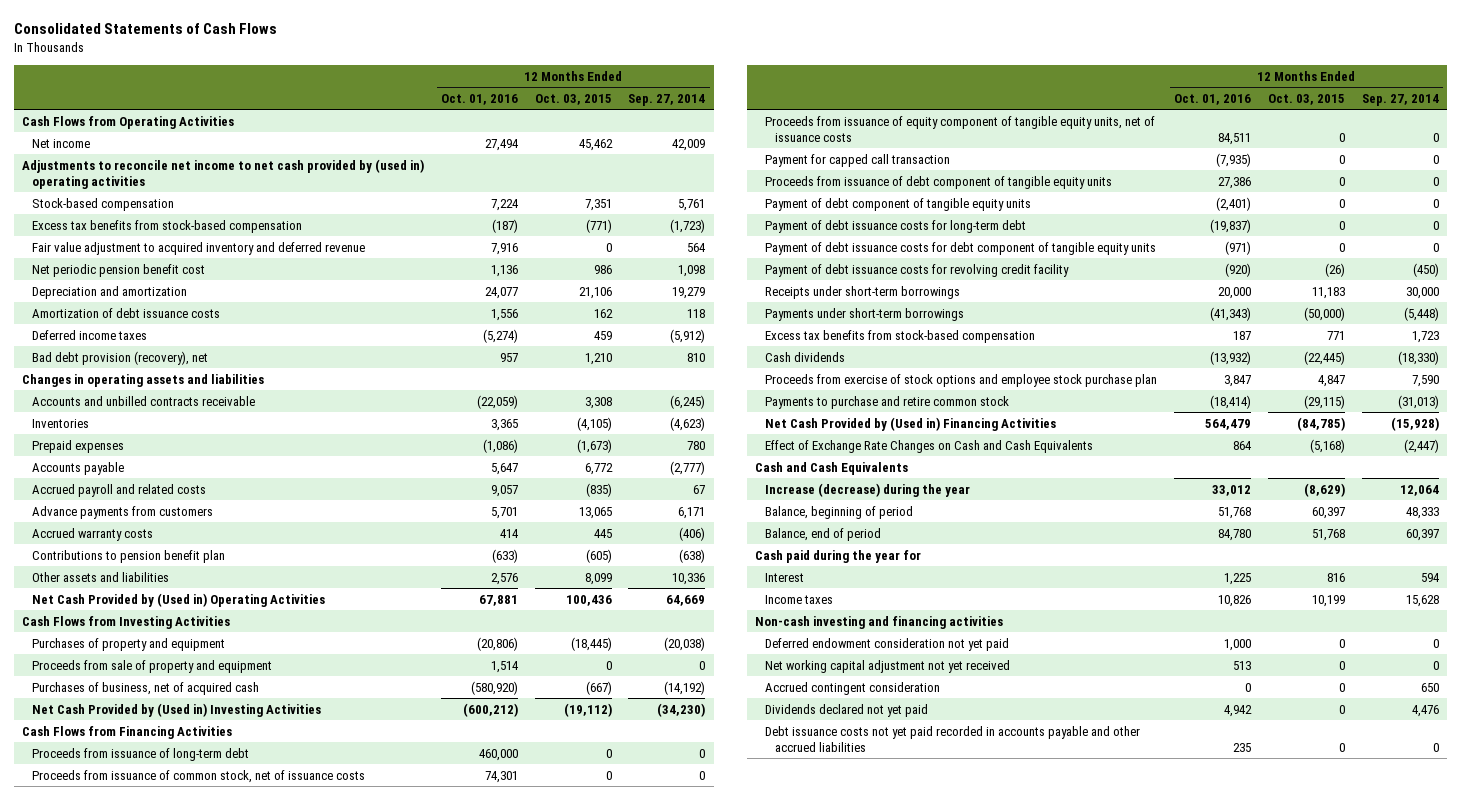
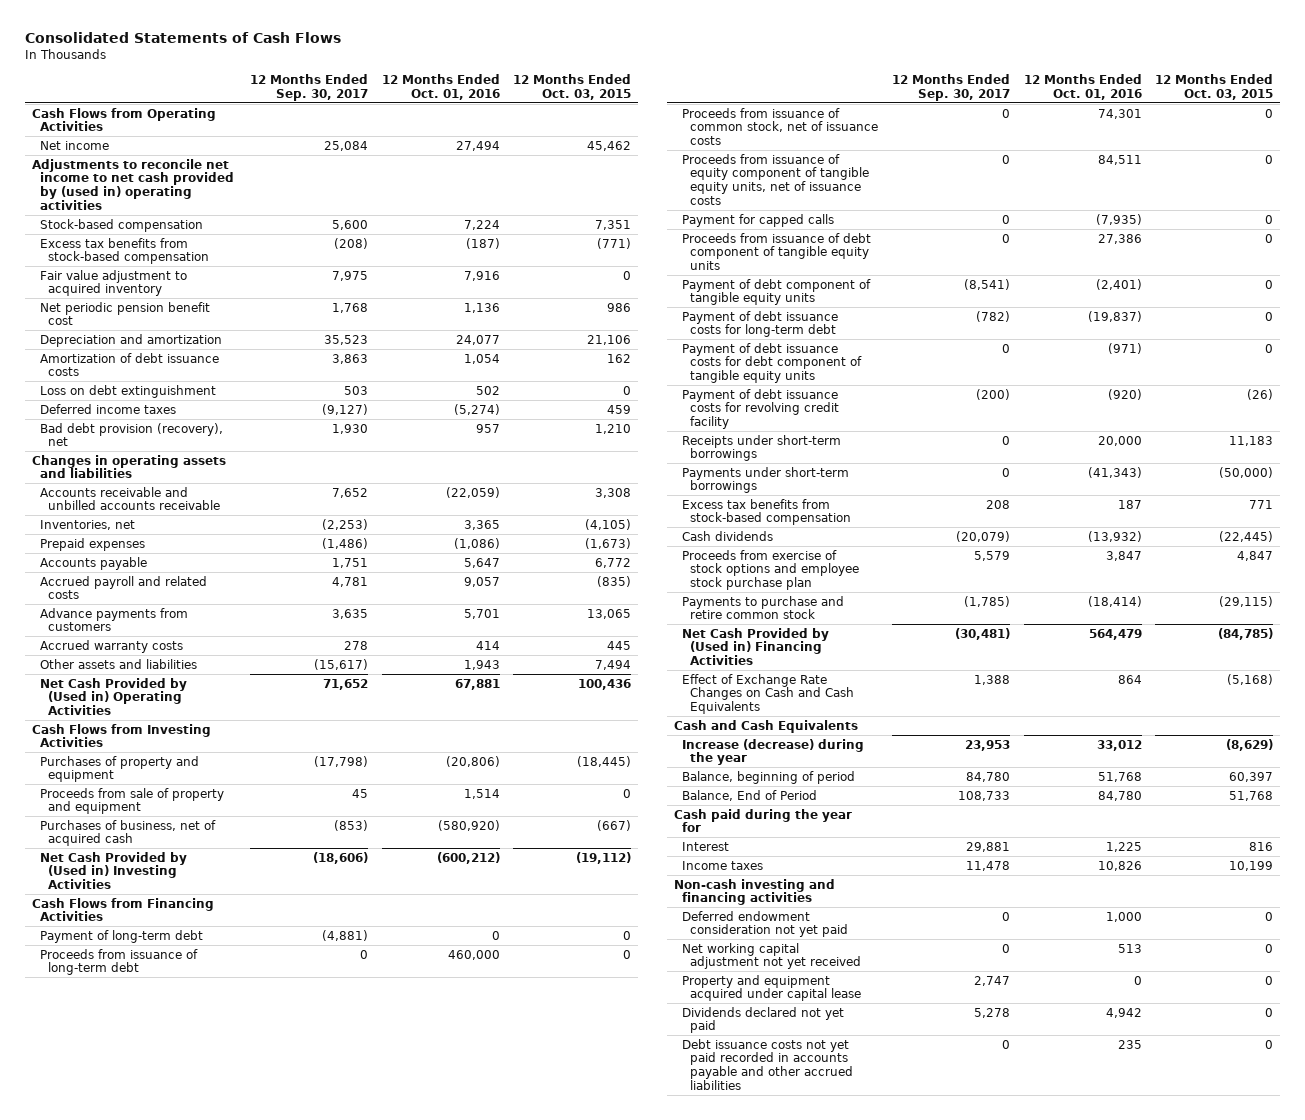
[628,93,706,106] Sep. 27, 2014 -> none
none -> [250,73,369,101] 12 Months Ended Sep. 30, 2017
[31,241,365,255] Fair value adjustment to acquired inventory and deferred revenue -> [40,269,188,297] Fair value adjustment to acquired inventory
[490,308,518,321] 1,556 -> [463,353,500,364] 1,054
none -> [40,384,217,398] Loss on debt extinguishment
[31,395,255,406] Accounts and unbilled contracts receivable -> [40,486,221,511] Accounts receivable and unbilled accounts receivable
[31,418,89,428] Inventories -> [40,519,136,530] Inventories, net
[31,549,225,563] Contributions to pension benefit plan -> none
[490,572,518,585] 2,576 -> [463,659,500,670] 1,943
[584,572,612,585] 8,099 -> [595,659,632,670] 7,494
none -> [40,929,204,943] Payment of long-term debt
[765,153,951,167] Payment for capped call transaction -> [682,213,835,227] Payment for capped calls
[765,527,882,541] Balance, end of period -> [682,789,818,801] Balance, End of Period
[765,681,941,695] Accrued contingent consideration -> none
none -> [682,974,862,1002] Property and equipment acquired under capital lease

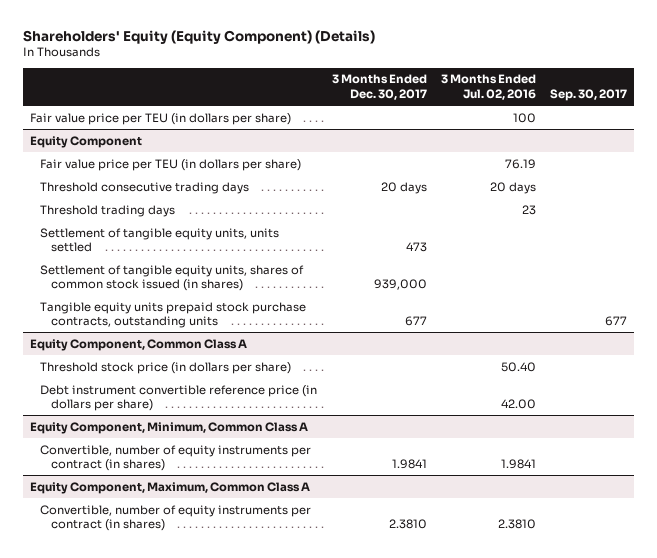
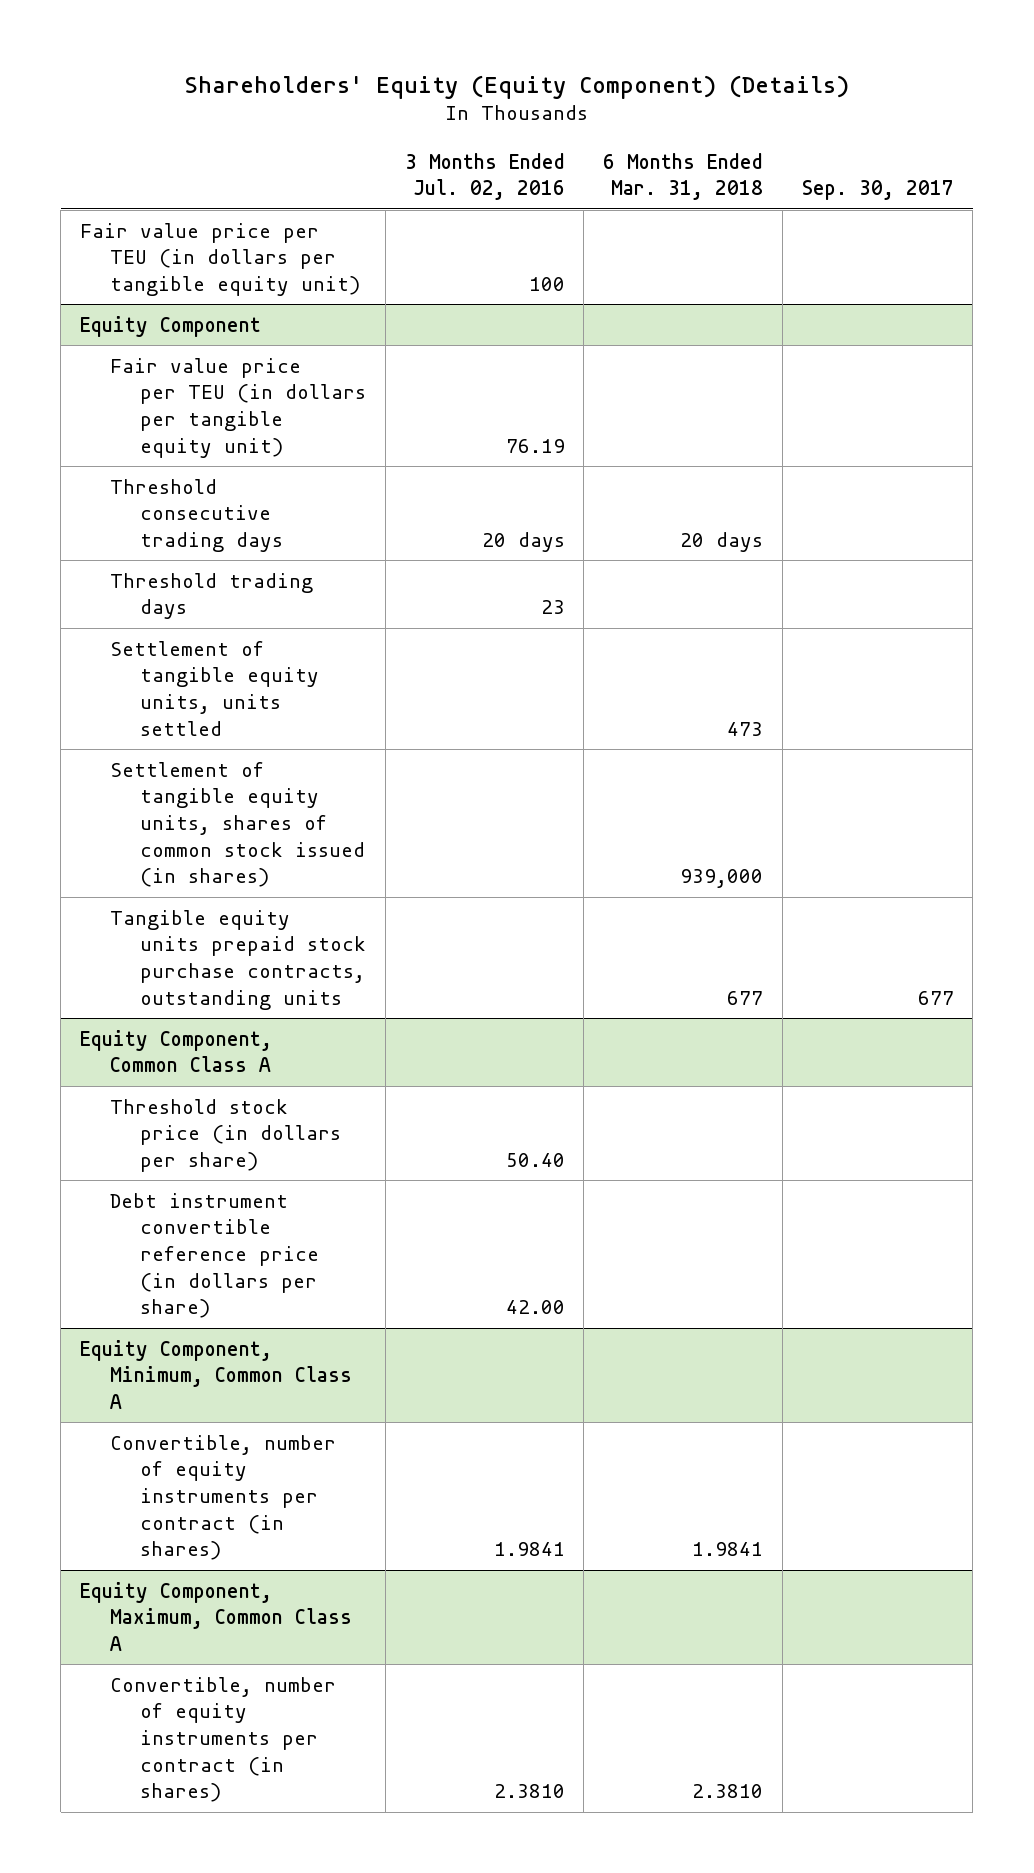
[331,74,427,100] 3 Months Ended Dec. 30, 2017 -> none
none -> [603,152,764,201] 6 Months Ended Mar. 31, 2018
[29,112,291,125] Fair value price per TEU (in dollars per share) -> [80,222,361,296] Fair value price per TEU (in dollars per tangible equity unit)
[40,158,302,171] Fair value price per TEU (in dollars per share) -> [110,357,367,458] Fair value price per TEU (in dollars per tangible equity unit)

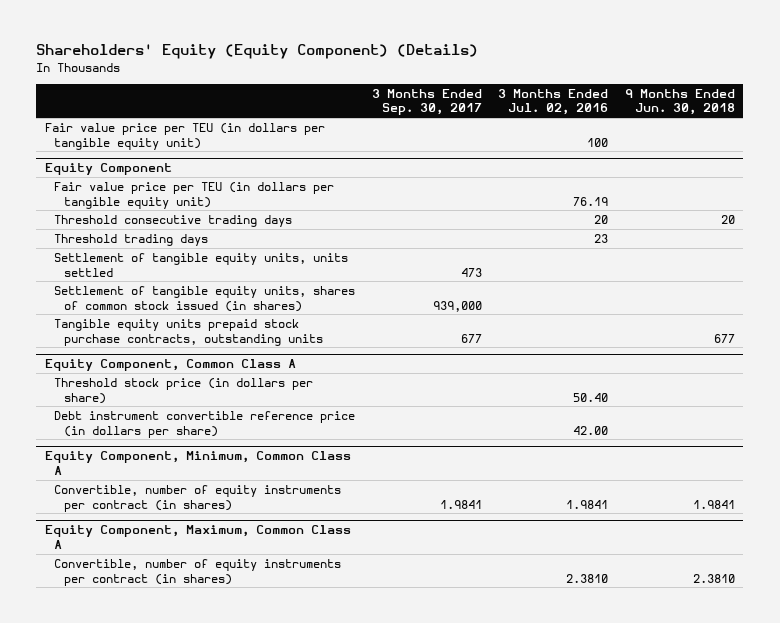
[603,152,764,201] 6 Months Ended Mar. 31, 2018 -> none
[801,180,954,201] Sep. 30, 2017 -> none
none -> [371,88,482,116] 3 Months Ended Sep. 30, 2017
none -> [625,88,736,116] 9 Months Ended Jun. 30, 2018
[481,531,565,552] 20 days -> [594,214,609,224] 20

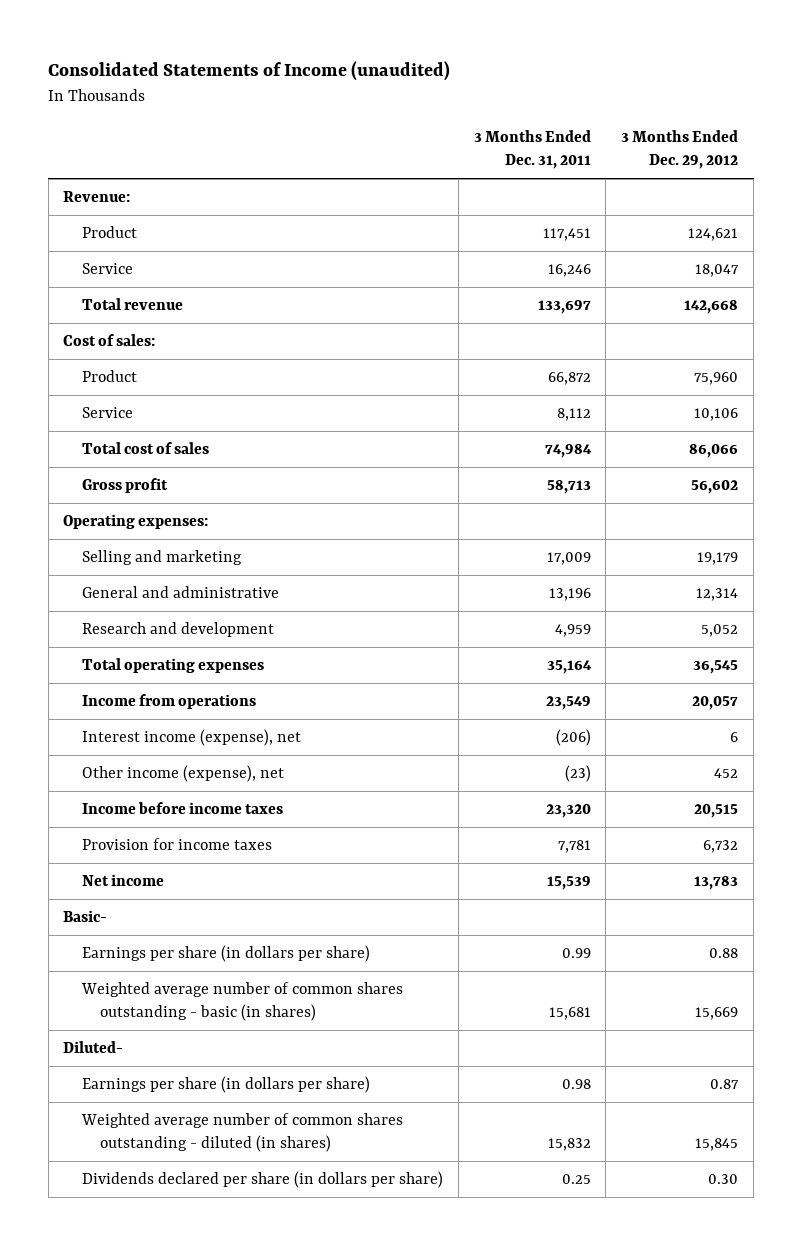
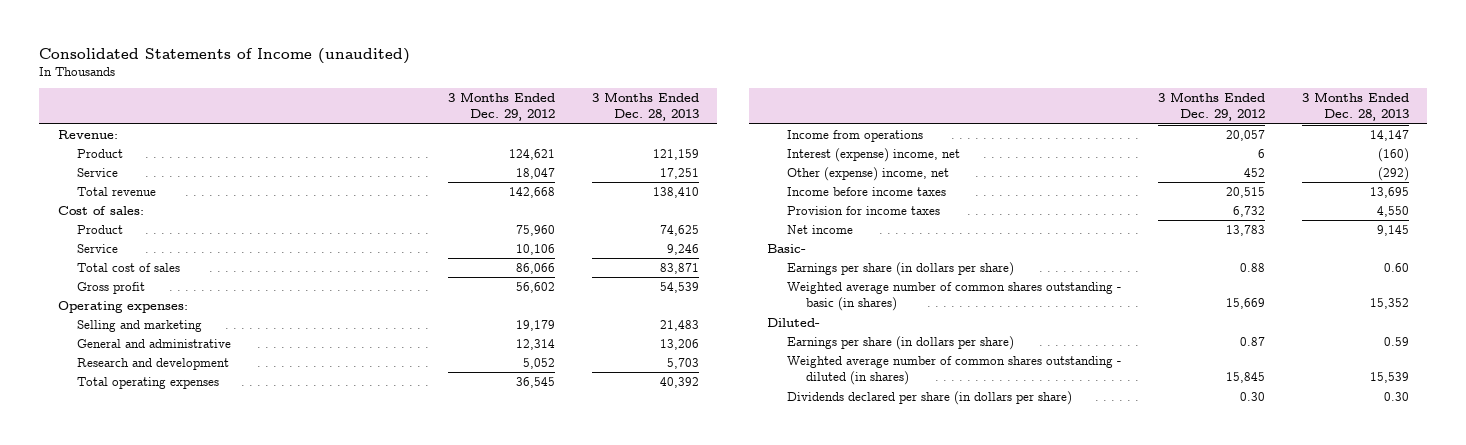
[473,130,591,170] 3 Months Ended Dec. 31, 2011 -> none
none -> [591,92,699,122] 3 Months Ended Dec. 28, 2013
[81,729,301,747] Interest income (expense), net -> [786,148,960,163] Interest (expense) income, net
[81,765,284,783] Other income (expense), net -> [786,167,949,182] Other (expense) income, net

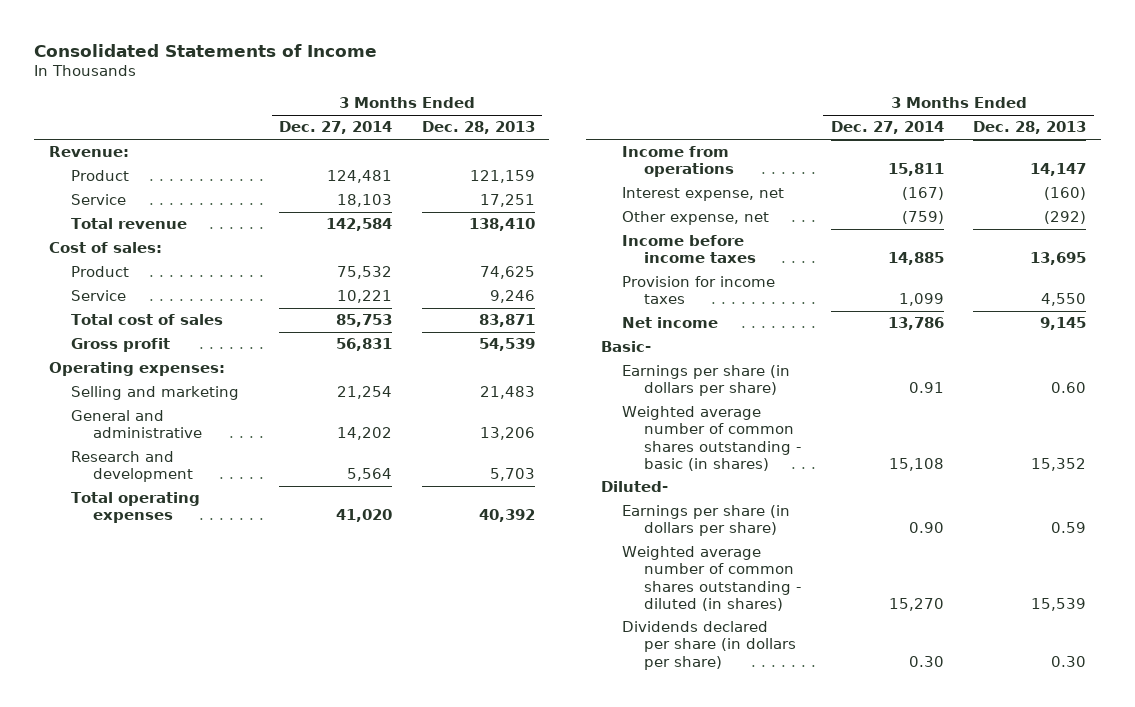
[39,47,411,64] Consolidated Statements of Income (unaudited) -> [34,43,378,57] Consolidated Statements of Income
[447,92,555,122] 3 Months Ended Dec. 29, 2012 -> none
none -> [279,121,393,135] Dec. 27, 2014
[786,148,960,163] Interest (expense) income, net -> [622,187,785,202] Interest expense, net
[786,167,949,182] Other (expense) income, net -> [622,211,770,226] Other expense, net

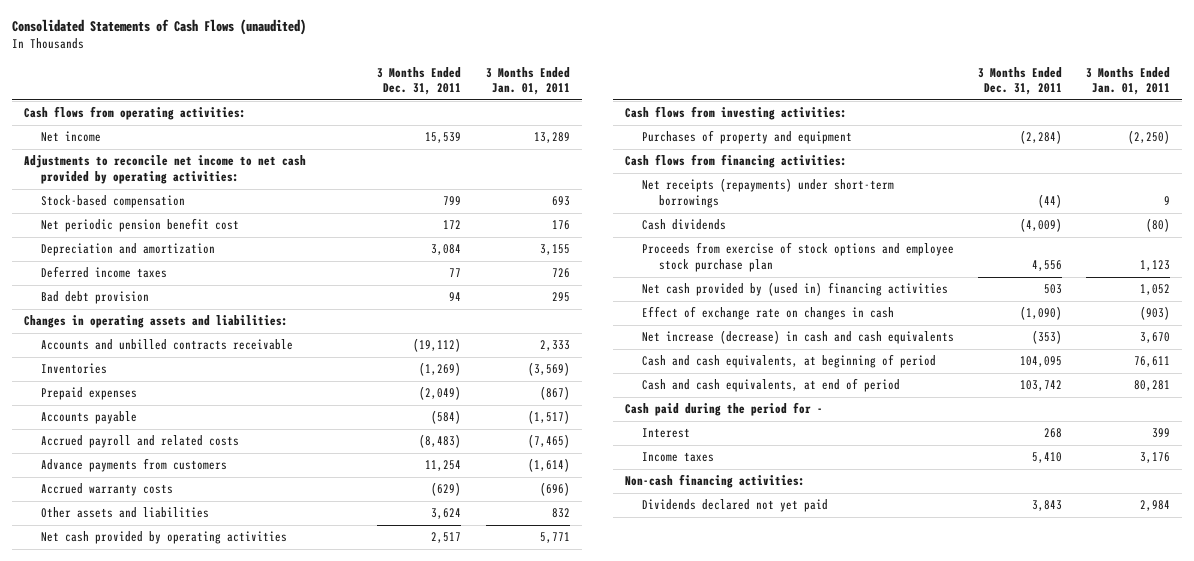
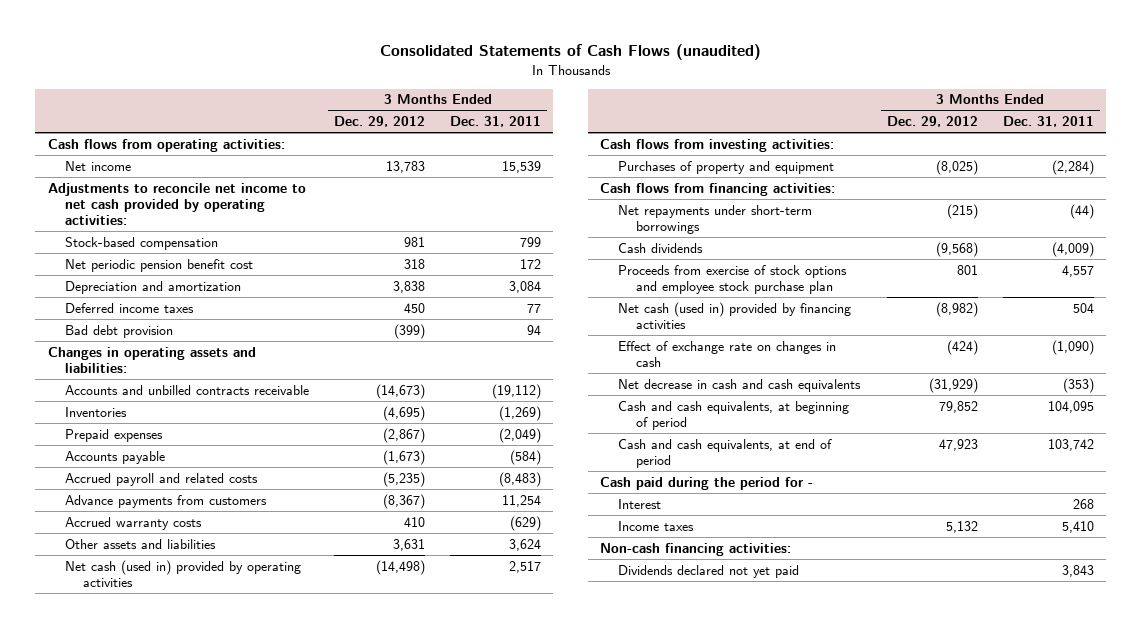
[485,66,570,95] 3 Months Ended Jan. 01, 2011 -> none
none -> [334,116,426,128] Dec. 29, 2012
[41,531,288,545] Net cash provided by operating activities -> [65,559,302,587] Net cash (used in) provided by operating activities
[641,178,894,208] Net receipts (repayments) under short-term borrowings -> [618,204,813,234] Net repayments under short-term borrowings
[1031,259,1062,271] 4,556 -> [1061,264,1094,277] 4,557
[641,282,948,297] Net cash provided by (used in) financing activities -> [618,301,852,329] Net cash (used in) provided by financing activities
[1043,284,1062,295] 503 -> [1072,302,1094,313] 504
[641,330,954,345] Net increase (decrease) in cash and cash equivalents -> [618,378,862,392] Net decrease in cash and cash equivalents

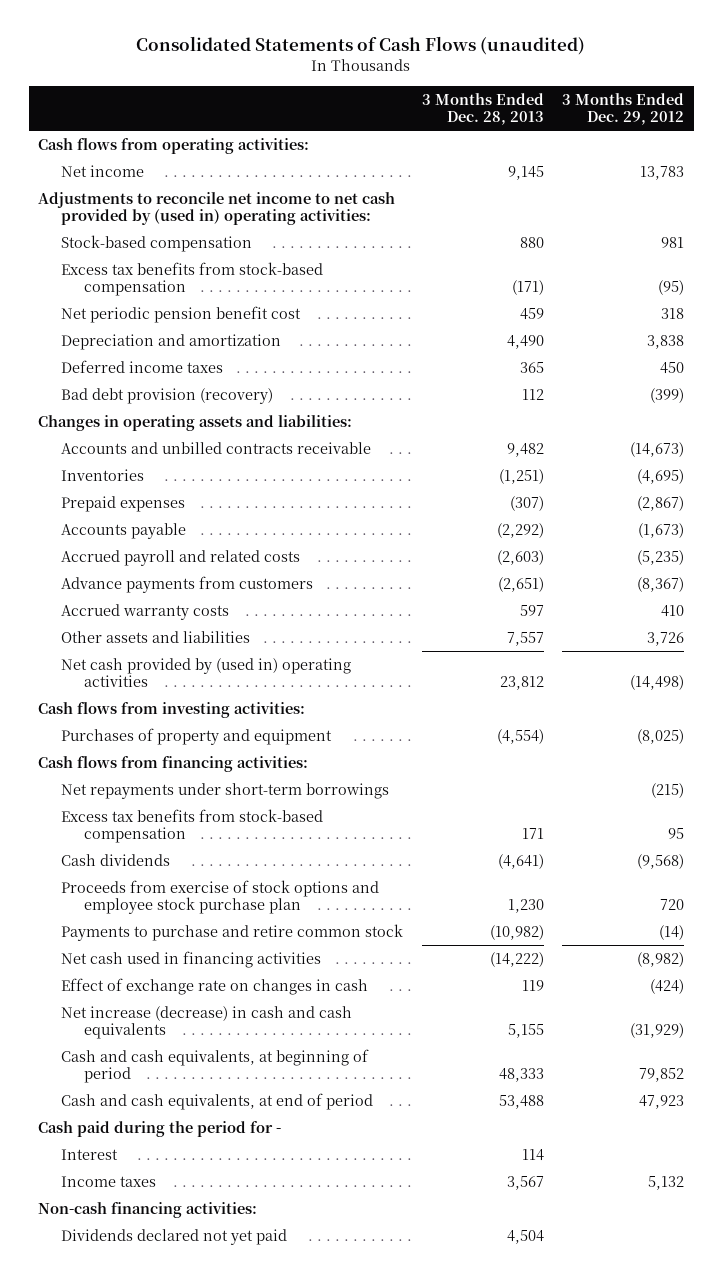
[450,116,542,128] Dec. 31, 2011 -> none
none -> [421,93,544,126] 3 Months Ended Dec. 28, 2013
[47,182,306,225] Adjustments to reconcile net income to net cash provided by operating activities: -> [37,192,395,226] Adjustments to reconcile net income to net cash provided by (used in) operating activities:
none -> [60,262,323,297] Excess tax benefits from stock-based compensation
[65,324,174,338] Bad debt provision -> [60,388,273,405] Bad debt provision (recovery)
[393,538,426,551] 3,631 -> [647,632,685,647] 3,726
[65,559,302,587] Net cash (used in) provided by operating activities -> [60,658,351,688] Net cash provided by (used in) operating activities
none -> [60,809,323,844] Excess tax benefits from stock-based compensation
[956,264,978,275] 801 -> [660,899,685,911] 720
none -> [60,924,403,942] Payments to purchase and retire common stock
[618,301,852,329] Net cash (used in) provided by financing activities -> [60,951,321,969] Net cash used in financing activities
[618,378,862,392] Net decrease in cash and cash equivalents -> [60,1006,352,1040] Net increase (decrease) in cash and cash equivalents

